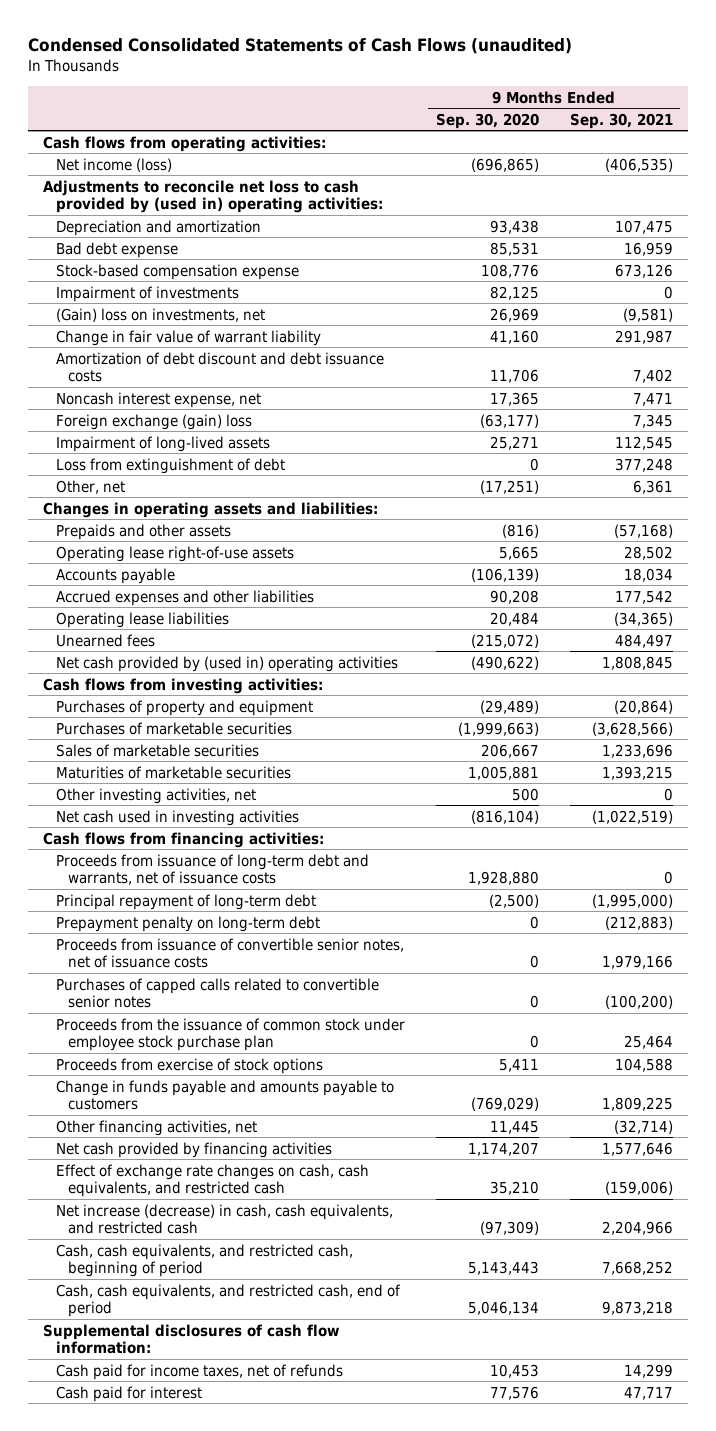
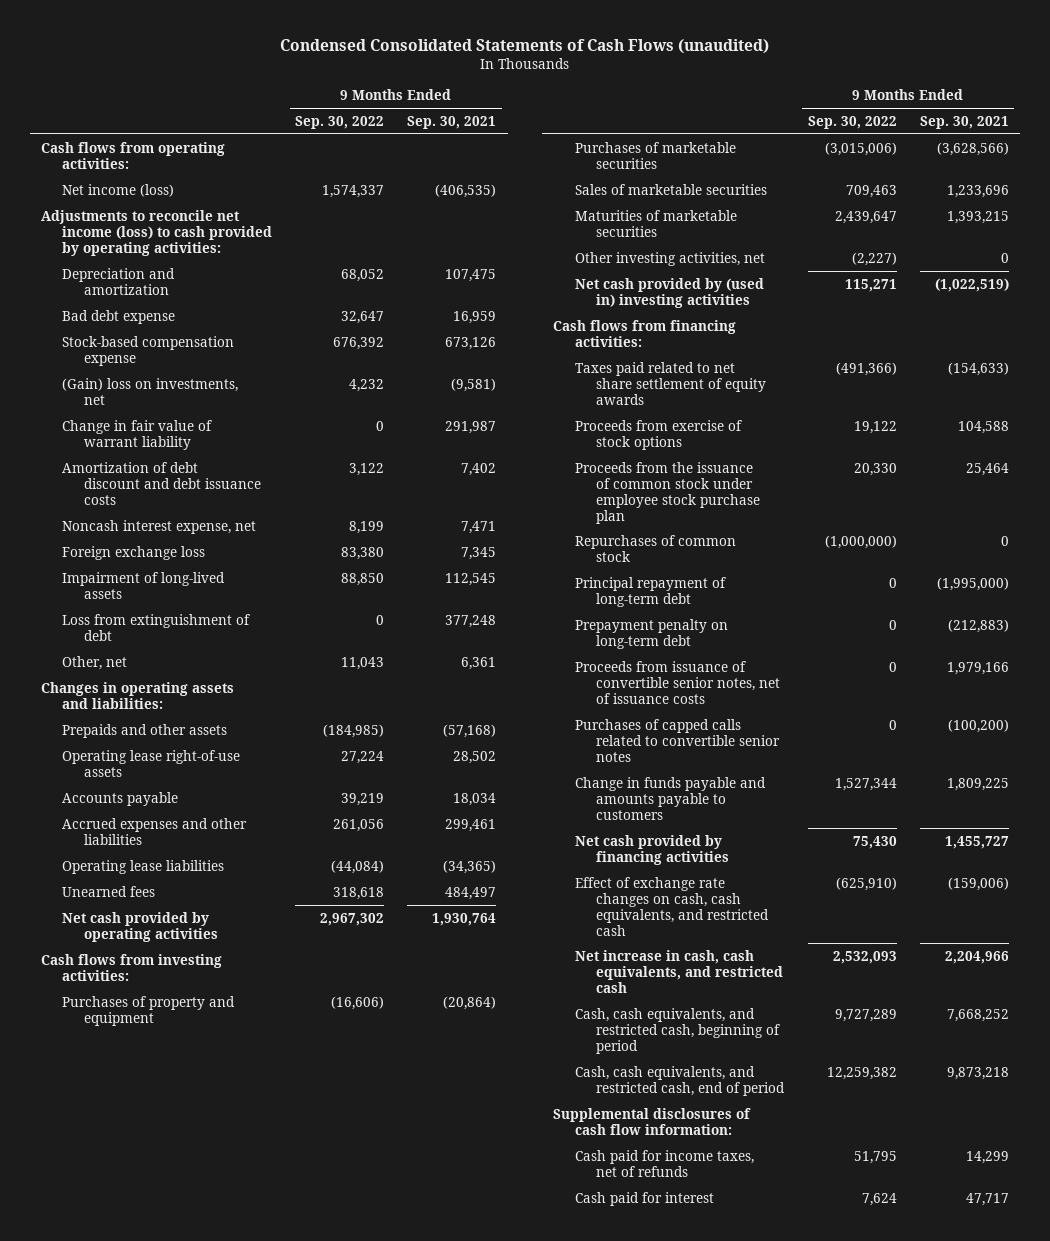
[435,112,539,129] Sep. 30, 2020 -> none
none -> [295,115,385,129] Sep. 30, 2022
[43,179,383,214] Adjustments to reconcile net loss to cash provided by (used in) operating activities: -> [41,209,273,256] Adjustments to reconcile net income (loss) to cash provided by operating activities:
[55,285,239,302] Impairment of investments -> none
[55,413,252,430] Foreign exchange (gain) loss -> [62,545,206,560] Foreign exchange loss
[614,589,673,604] 177,542 -> [445,818,497,832] 299,461
[55,655,398,672] Net cash provided by (used in) operating activities -> [62,911,218,942] Net cash provided by operating activities
[601,655,673,670] 1,808,845 -> [432,912,497,926] 1,930,764
[55,809,299,826] Net cash used in investing activities -> [574,277,764,308] Net cash provided by (used in) investing activities
[55,853,369,886] Proceeds from issuance of long-term debt and warrants, net of issuance costs -> none
none -> [574,361,766,405] Taxes paid related to net share settlement of equity awards
[55,1057,323,1074] Proceeds from exercise of stock options -> [574,419,742,450] Proceeds from exercise of stock options
[55,1017,405,1052] Proceeds from the issuance of common stock under employee stock purchase plan -> [574,461,760,524] Proceeds from the issuance of common stock under employee stock purchase plan
none -> [574,534,736,562] Repurchases of common stock
[55,1119,257,1136] Other financing activities, net -> none
[601,1141,673,1156] 1,577,646 -> [944,835,1009,849] 1,455,727
[55,1203,393,1235] Net increase (decrease) in cash, cash equivalents, and restricted cash -> [574,949,783,993] Net increase in cash, cash equivalents, and restricted cash

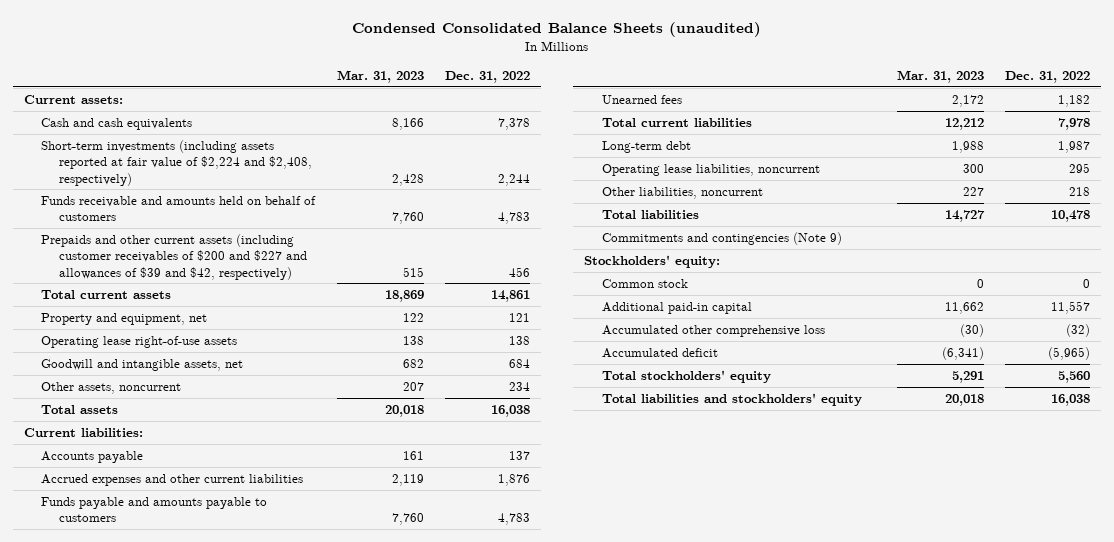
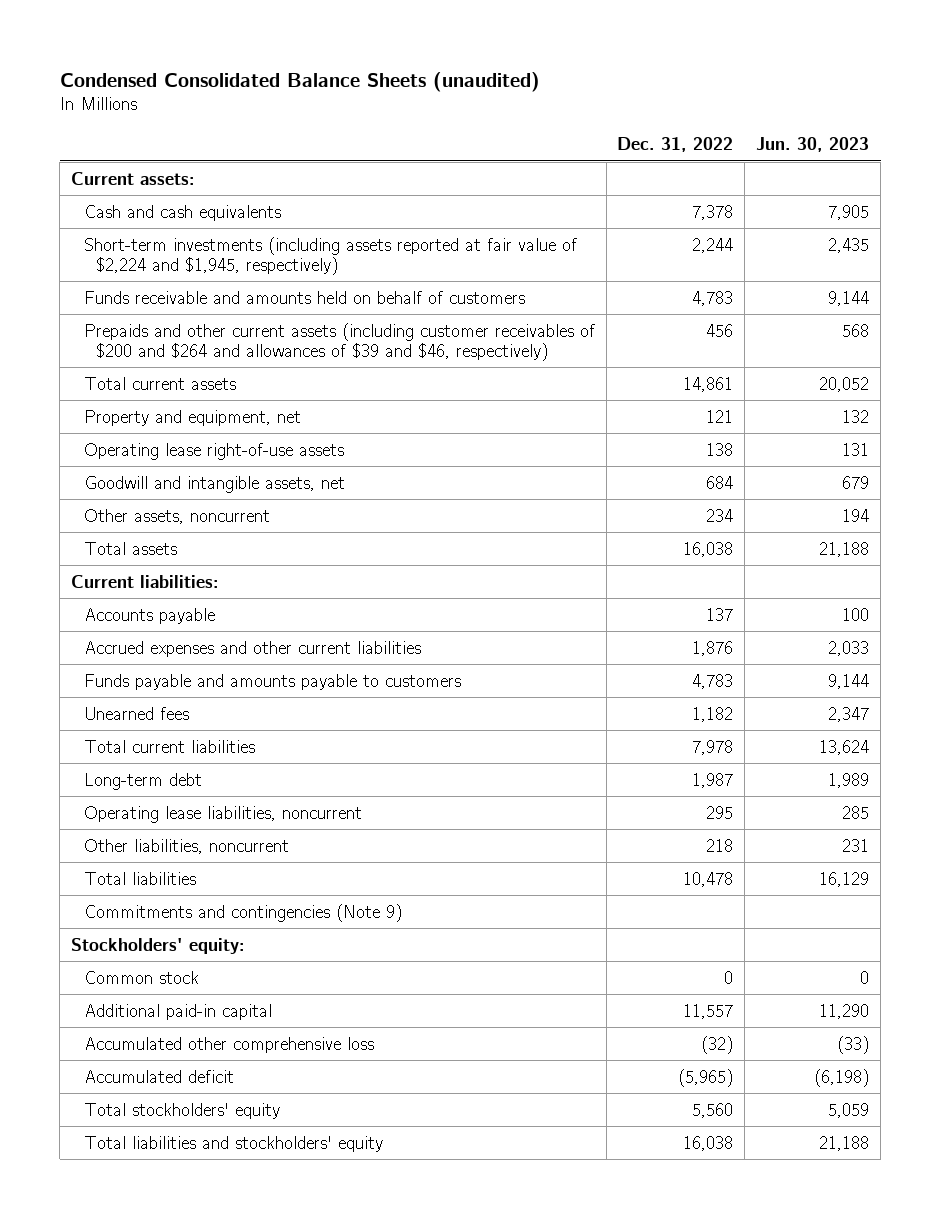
[336,69,424,83] Mar. 31, 2023 -> none
none -> [756,137,870,153] Jun. 30, 2023
[41,139,312,186] Short-term investments (including assets reported at fair value of $2,224 and $2,408, respectively) -> [83,236,577,275] Short-term investments (including assets reported at fair value of $2,224 and $1,945, respectively)
[41,233,307,280] Prepaids and other current assets (including customer receivables of $200 and $227 and allowances of $39 and $42, respectively) -> [83,322,595,361] Prepaids and other current assets (including customer receivables of $200 and $264 and allowances of $39 and $46, respectively)

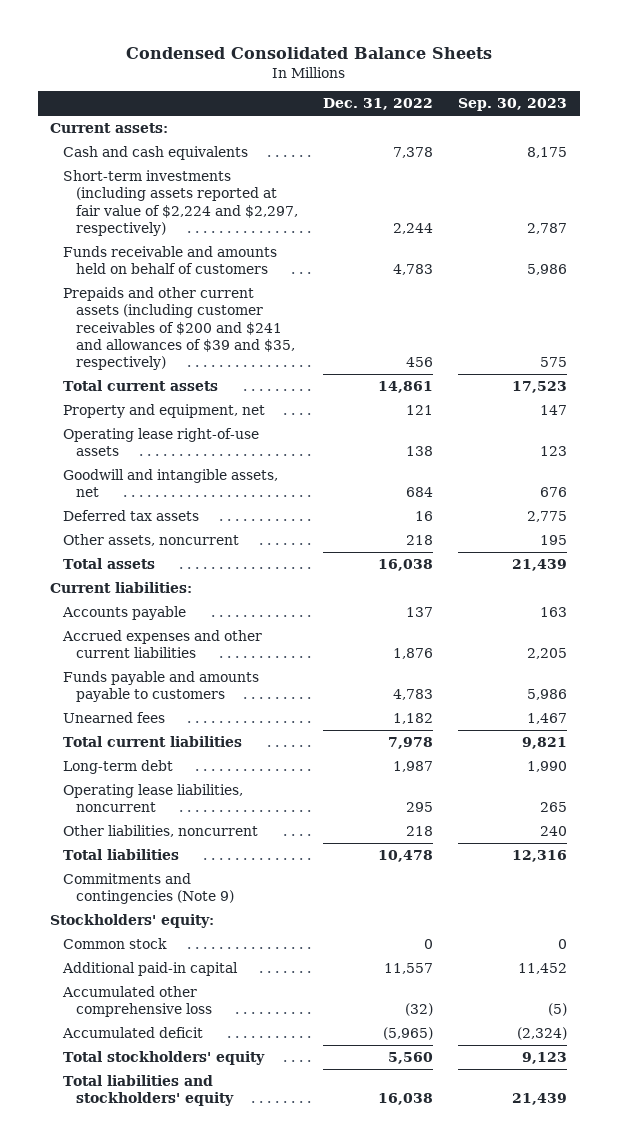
[59,71,540,92] Condensed Consolidated Balance Sheets (unaudited) -> [125,46,492,59] Condensed Consolidated Balance Sheets
[756,137,870,153] Jun. 30, 2023 -> none
none -> [458,98,568,112] Sep. 30, 2023
[83,236,577,275] Short-term investments (including assets reported at fair value of $2,224 and $1,945, respectively) -> [63,169,298,237] Short-term investments (including assets reported at fair value of $2,224 and $2,297, respectively)
[83,322,595,361] Prepaids and other current assets (including customer receivables of $200 and $264 and allowances of $39 and $46, respectively) -> [63,286,295,371] Prepaids and other current assets (including customer receivables of $200 and $241 and allowances of $39 and $35, respectively)
none -> [63,509,200,521] Deferred tax assets
[706,508,734,522] 234 -> [406,534,434,545] 218

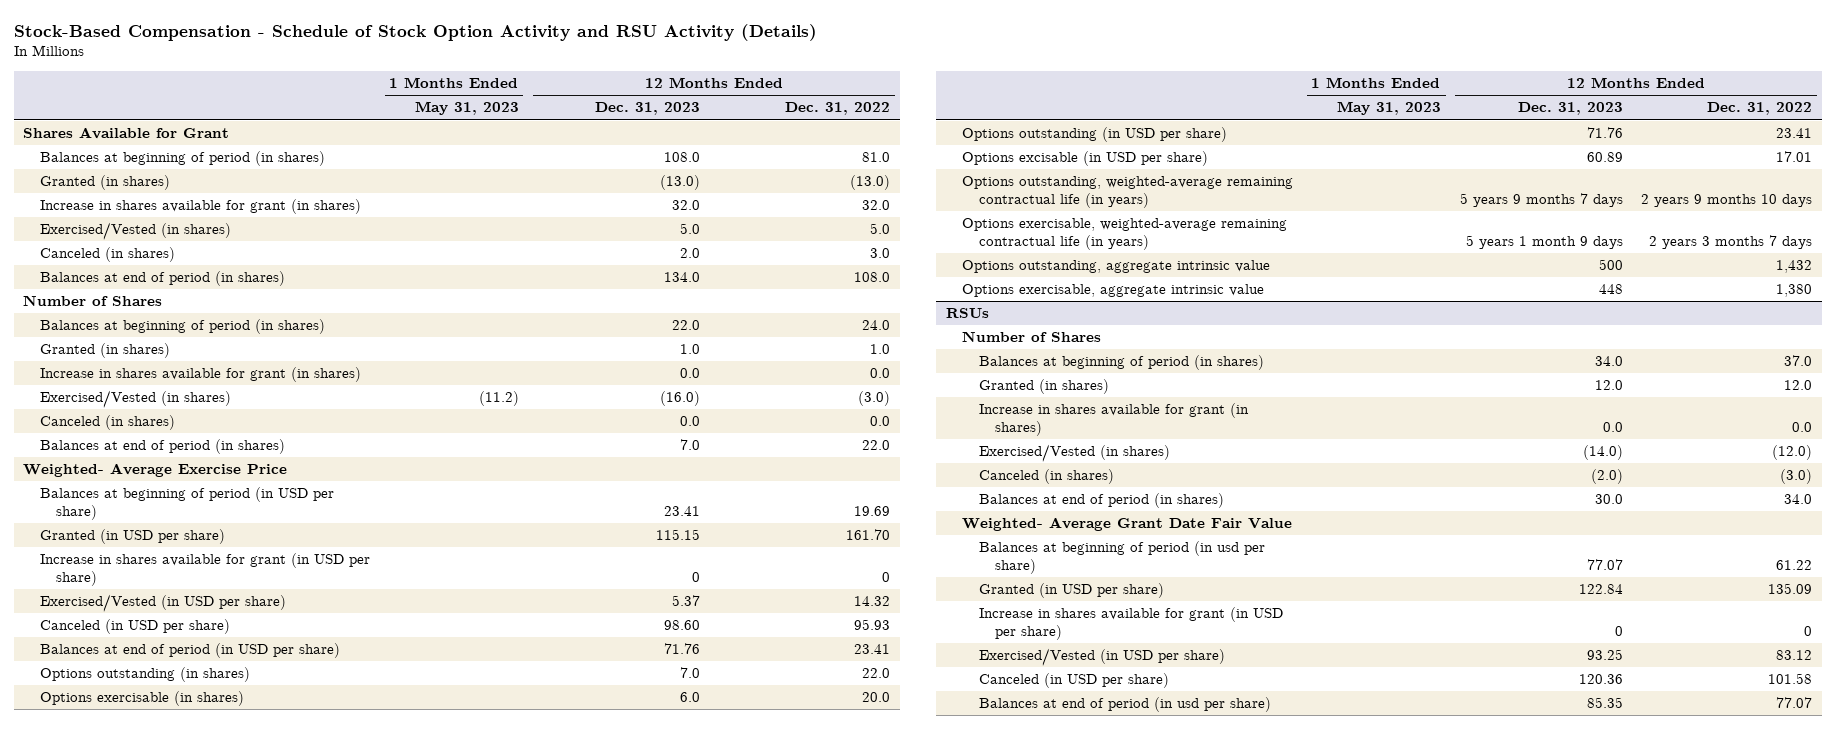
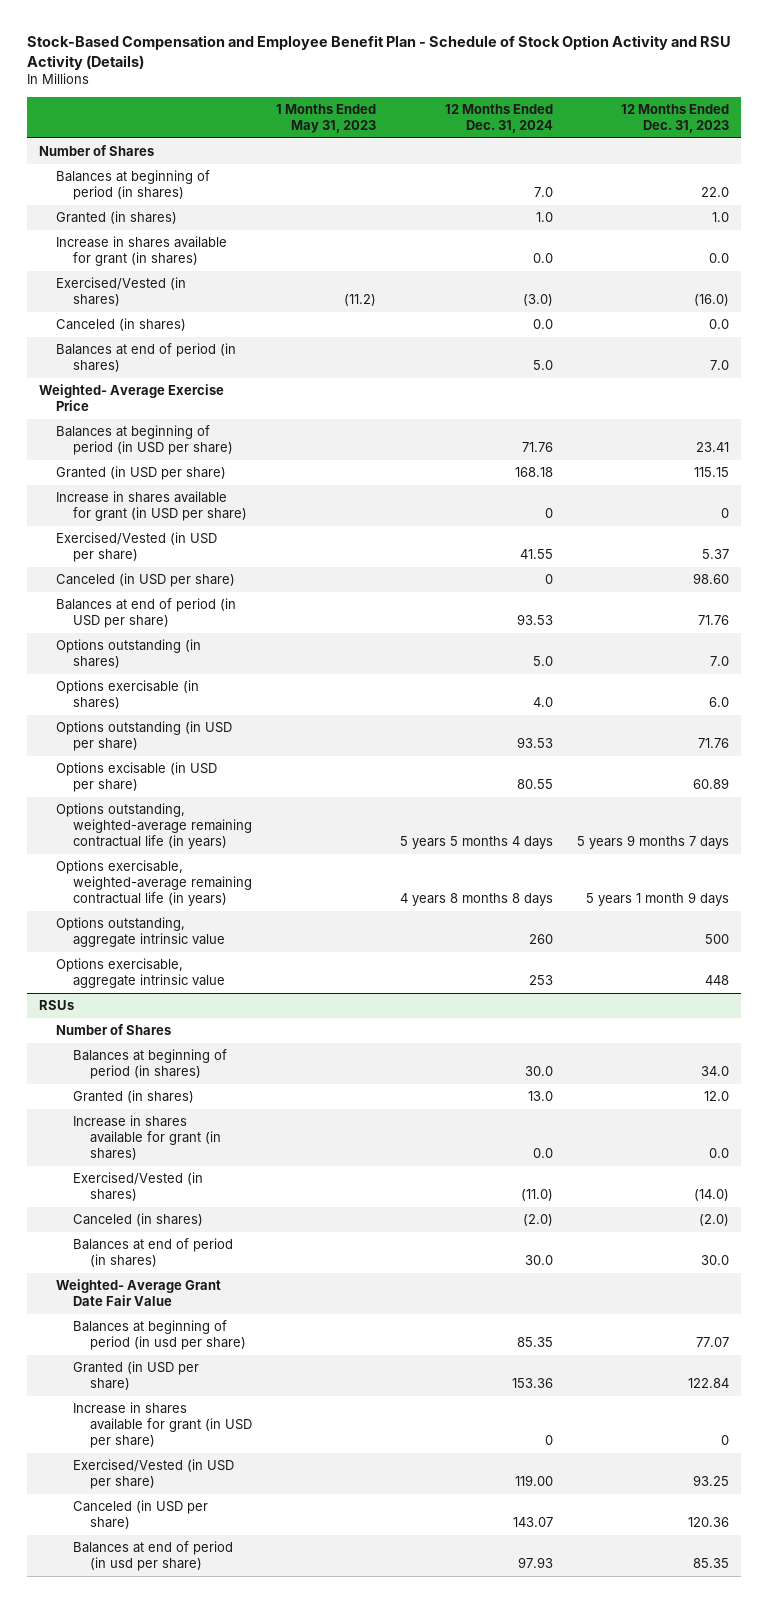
[13,23,817,41] Stock-Based Compensation - Schedule of Stock Option Activity and RSU Activity (Details) -> [27,34,732,70] Stock-Based Compensation and Employee Benefit Plan - Schedule of Stock Option Activity and RSU Activity (Details)
[785,102,891,116] Dec. 31, 2022 -> none
none -> [445,104,554,133] 12 Months Ended Dec. 31, 2024
[23,127,230,140] Shares Available for Grant -> none
[39,151,325,167] Balances at beginning of period (in shares) -> none
[39,175,170,191] Granted (in shares) -> none
[39,199,361,215] Increase in shares available for grant (in shares) -> none
[39,222,231,241] Exercised/Vested (in shares) -> none
[39,247,175,263] Canceled (in shares) -> none
[39,271,285,287] Balances at end of period (in shares) -> none

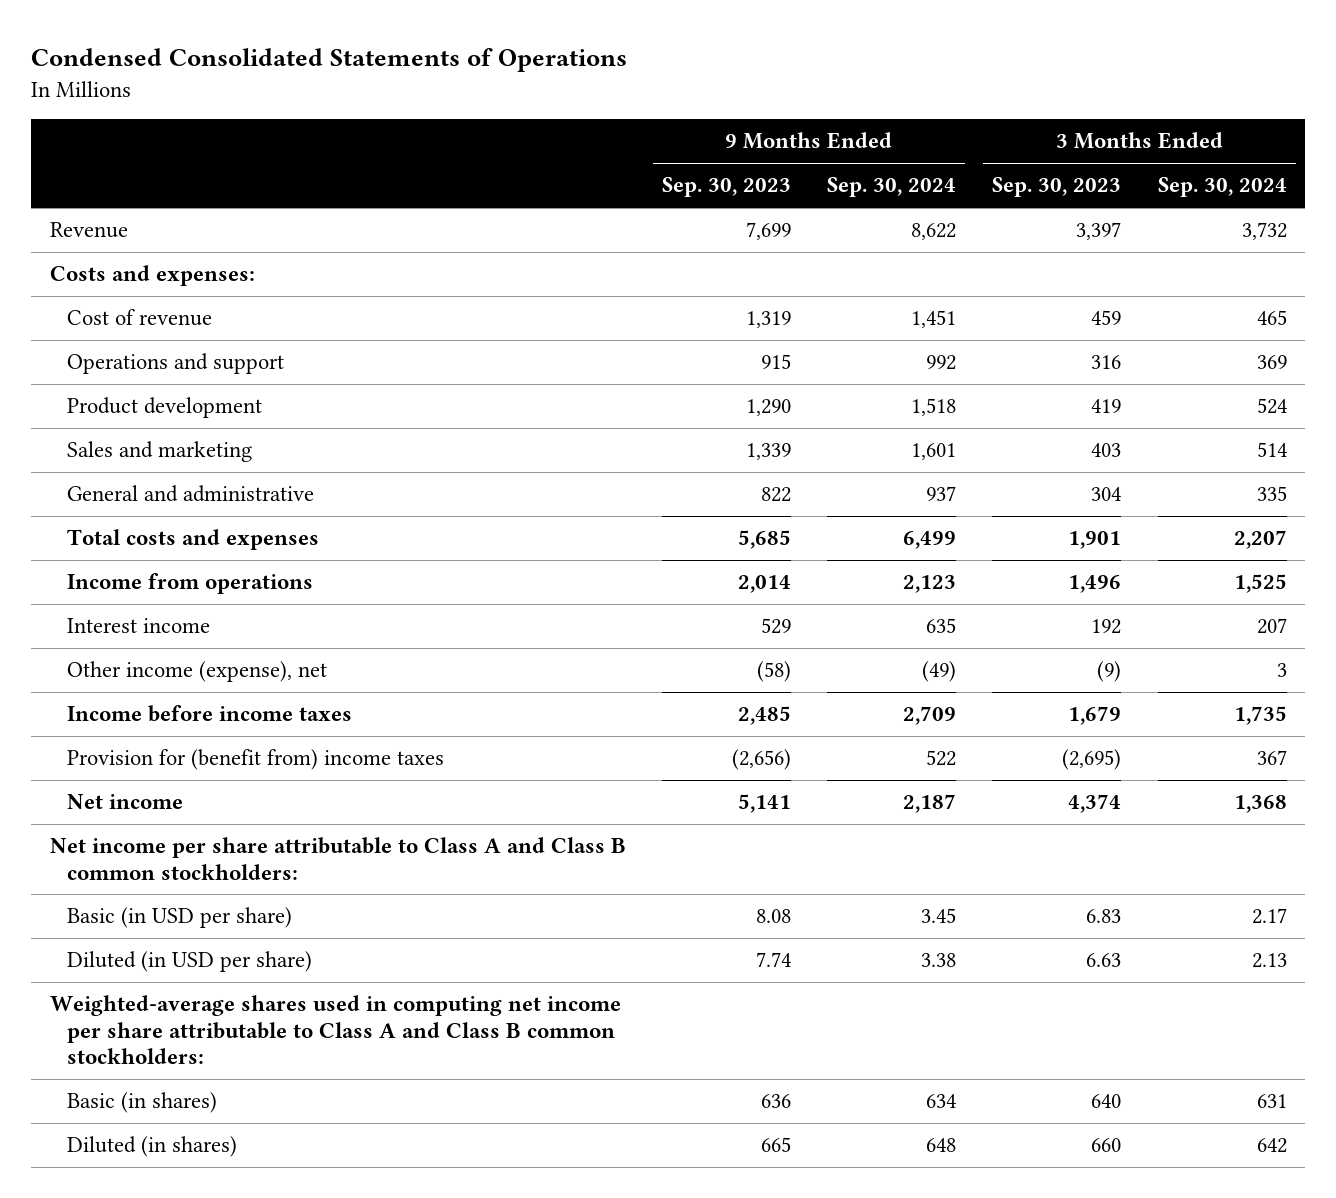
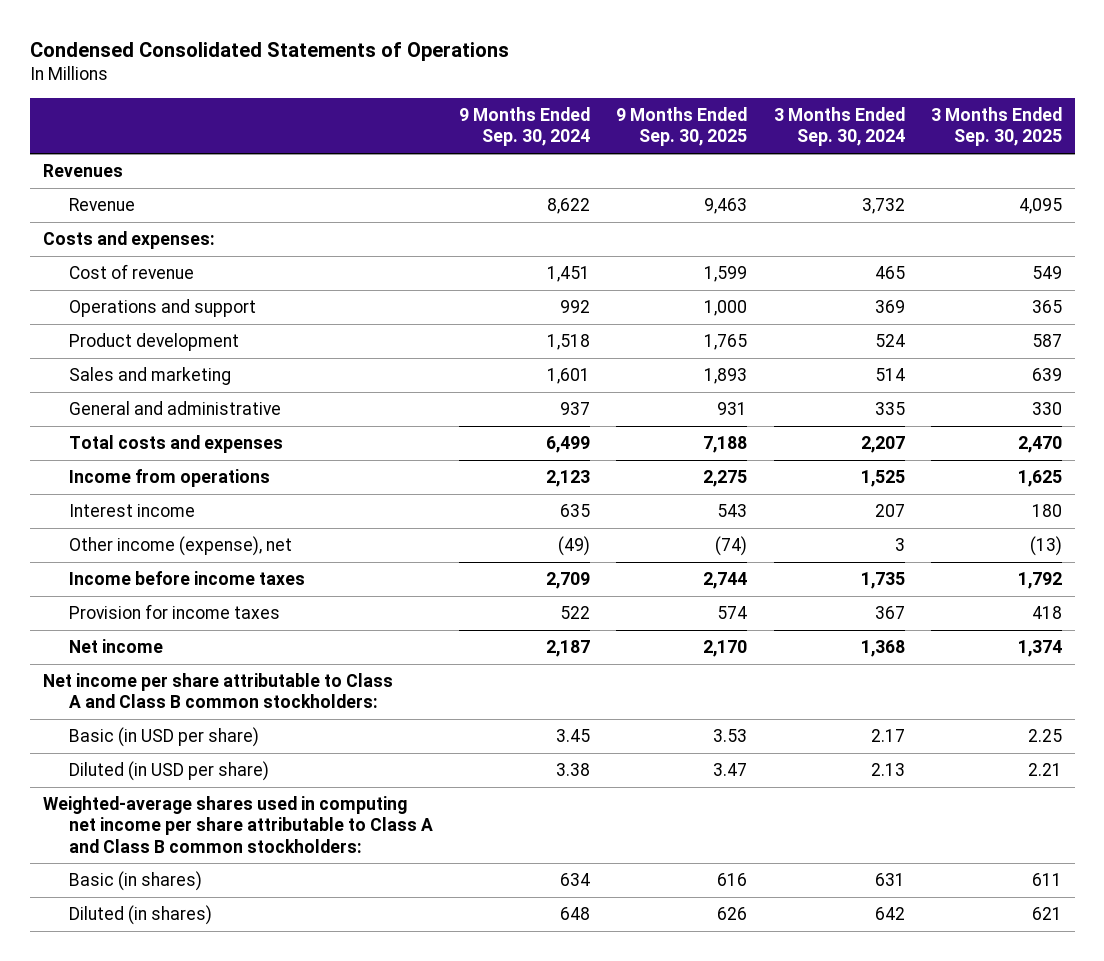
[661,177,791,198] Sep. 30, 2023 -> none
[992,177,1122,198] Sep. 30, 2023 -> none
none -> [616,107,748,147] 9 Months Ended Sep. 30, 2025
none -> [930,107,1062,147] 3 Months Ended Sep. 30, 2025
none -> [42,164,123,178] Revenues
[66,749,444,771] Provision for (benefit from) income taxes -> [69,604,281,620] Provision for income taxes

